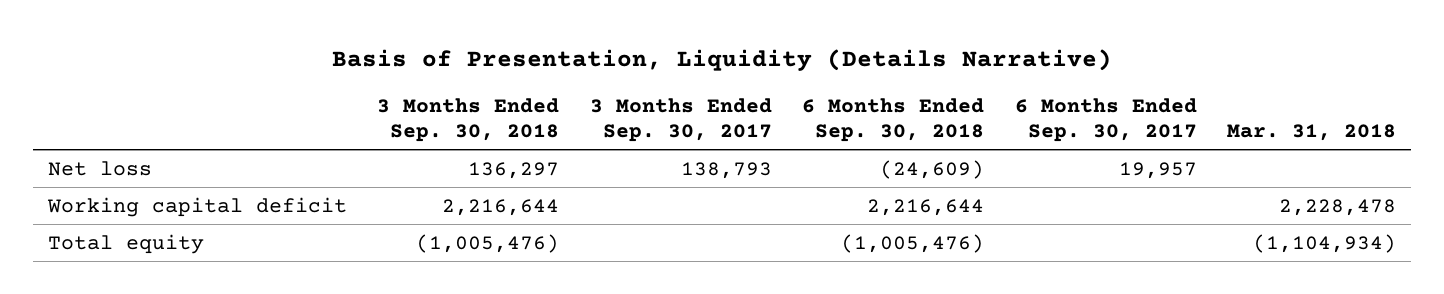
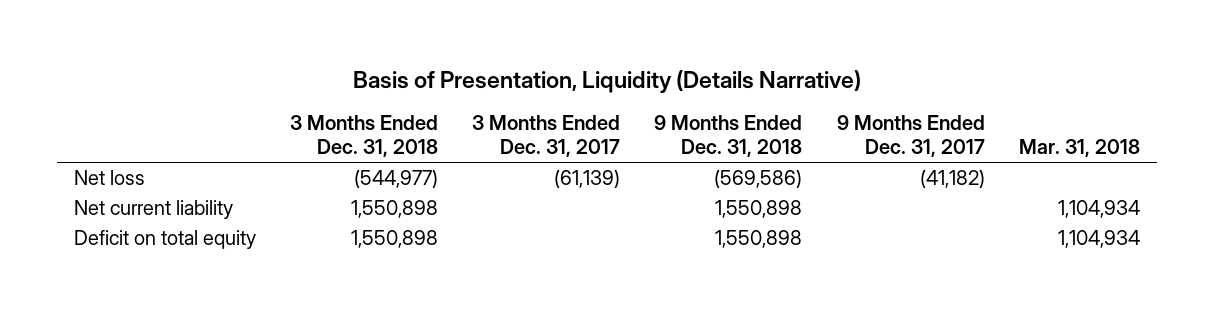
[377,98,560,142] 3 Months Ended Sep. 30, 2018 -> none
[589,98,772,142] 3 Months Ended Sep. 30, 2017 -> none
[802,98,985,142] 6 Months Ended Sep. 30, 2018 -> none
[1014,98,1197,142] 6 Months Ended Sep. 30, 2017 -> none
none -> [290,115,439,158] 3 Months Ended Dec. 31, 2018
none -> [472,115,621,158] 3 Months Ended Dec. 31, 2017
none -> [654,115,803,158] 9 Months Ended Dec. 31, 2018
none -> [836,115,985,158] 9 Months Ended Dec. 31, 2017
[46,196,347,217] Working capital deficit -> none
none -> [74,200,234,220] Net current liability
[47,233,204,254] Total equity -> [74,230,257,250] Deficit on total equity
[1252,233,1396,253] (1,104,934) -> [1057,230,1140,249] 1,104,934

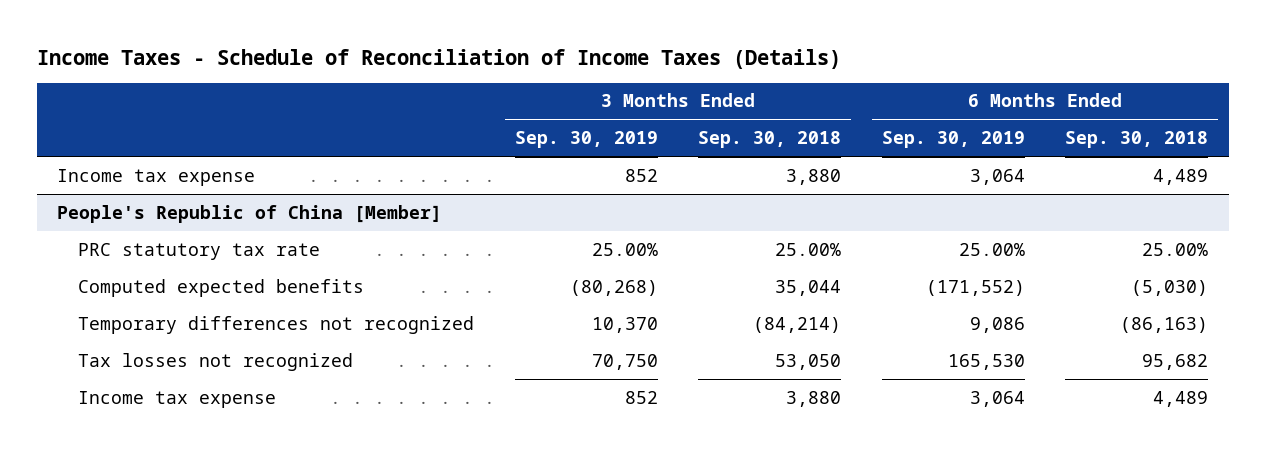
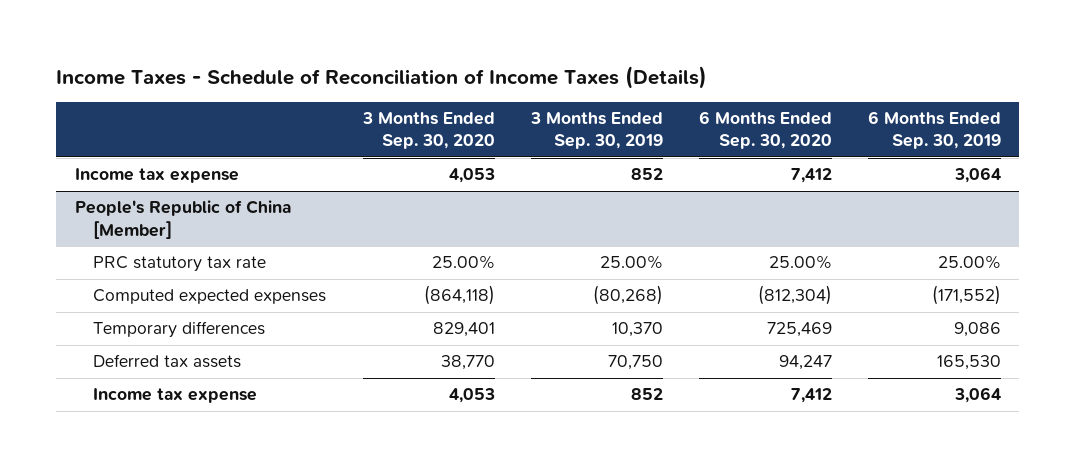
[698,131,842,149] Sep. 30, 2018 -> none
[1065,131,1209,149] Sep. 30, 2018 -> none
none -> [361,112,495,150] 3 Months Ended Sep. 30, 2020
none -> [698,111,832,150] 6 Months Ended Sep. 30, 2020
[78,278,365,297] Computed expected benefits -> [93,289,327,305] Computed expected expenses
[78,315,475,334] Temporary differences not recognized -> [93,321,266,339] Temporary differences
[78,352,354,371] Tax losses not recognized -> [93,354,242,369] Deferred tax assets

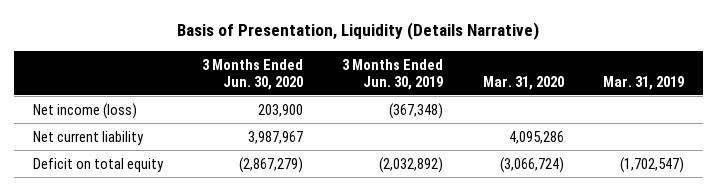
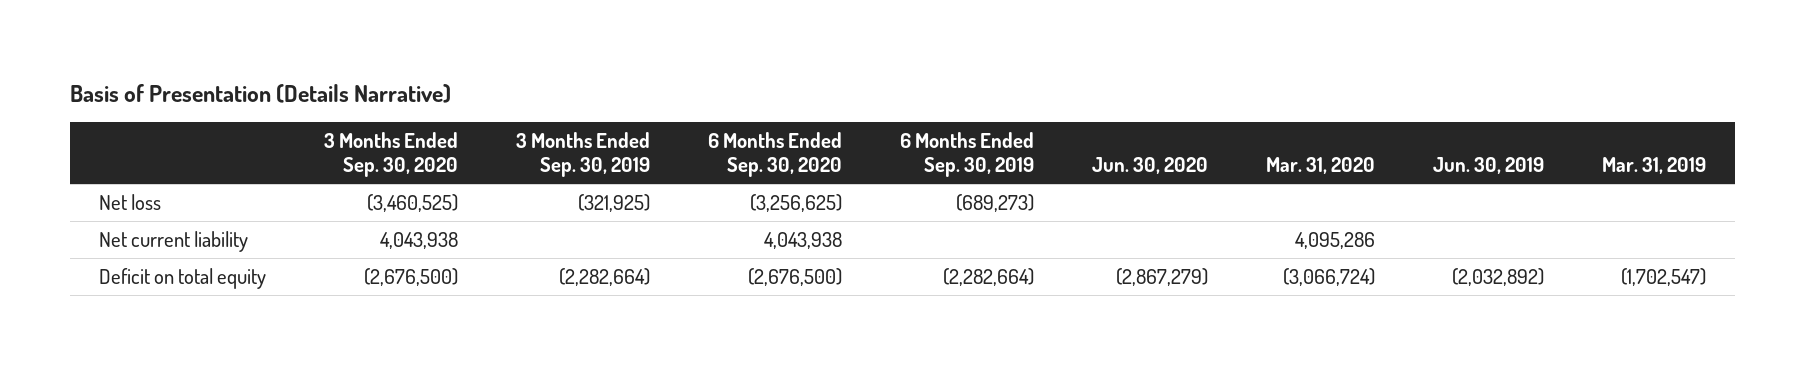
[177,22,540,41] Basis of Presentation, Liquidity (Details Narrative) -> [70,83,452,103] Basis of Presentation (Details Narrative)
[202,58,304,90] 3 Months Ended Jun. 30, 2020 -> none
[342,58,444,90] 3 Months Ended Jun. 30, 2019 -> none
none -> [324,132,459,178] 3 Months Ended Sep. 30, 2020
none -> [516,132,651,178] 3 Months Ended Sep. 30, 2019
none -> [708,132,843,178] 6 Months Ended Sep. 30, 2020
none -> [900,132,1035,178] 6 Months Ended Sep. 30, 2019
none -> [1092,157,1209,175] Jun. 30, 2020
none -> [1433,157,1545,175] Jun. 30, 2019
[33,102,138,119] Net income (loss) -> [99,193,162,210] Net loss

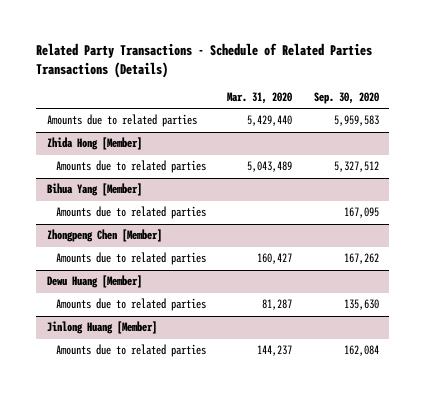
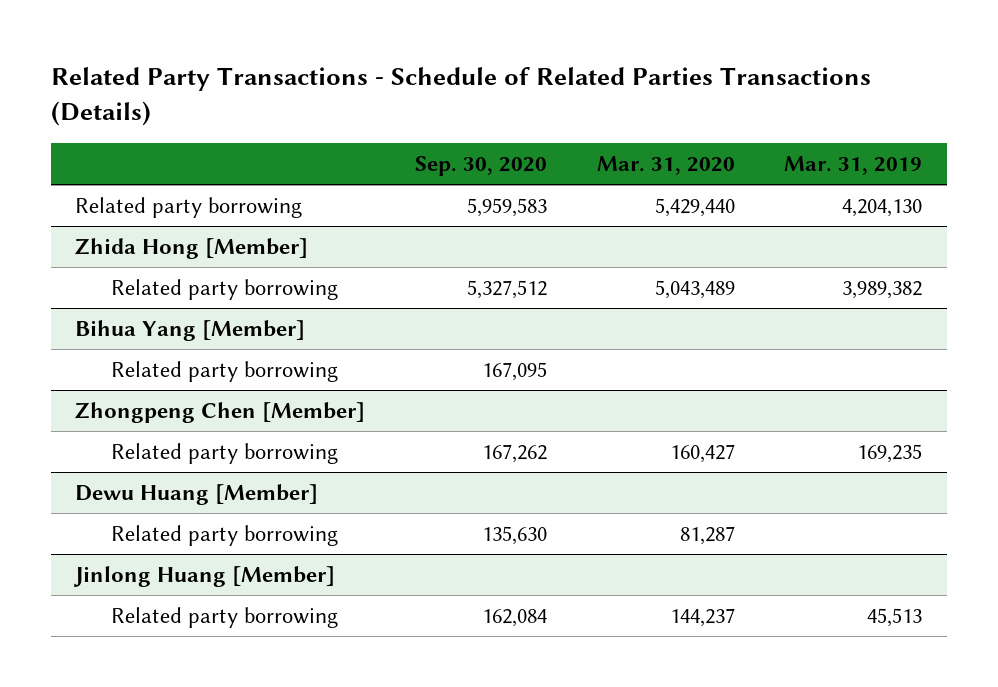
none -> [784,155,923,175] Mar. 31, 2019
[47,114,198,128] Amounts due to related parties -> [75,196,303,218] Related party borrowing
[56,160,207,174] Amounts due to related parties -> [110,278,338,300] Related party borrowing
[56,206,207,220] Amounts due to related parties -> [110,360,338,382] Related party borrowing
[56,252,207,266] Amounts due to related parties -> [110,442,338,464] Related party borrowing
[56,298,207,312] Amounts due to related parties -> [110,524,338,546] Related party borrowing
[56,344,207,358] Amounts due to related parties -> [110,606,338,628] Related party borrowing

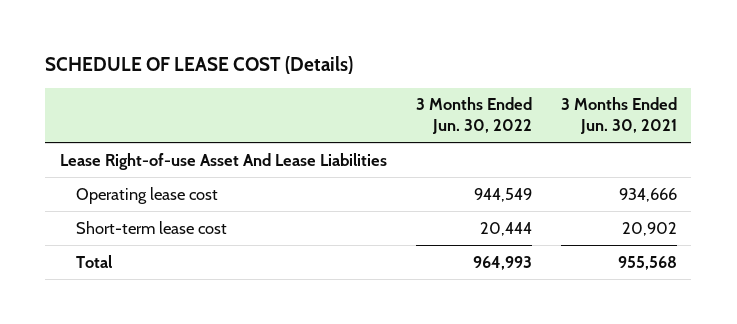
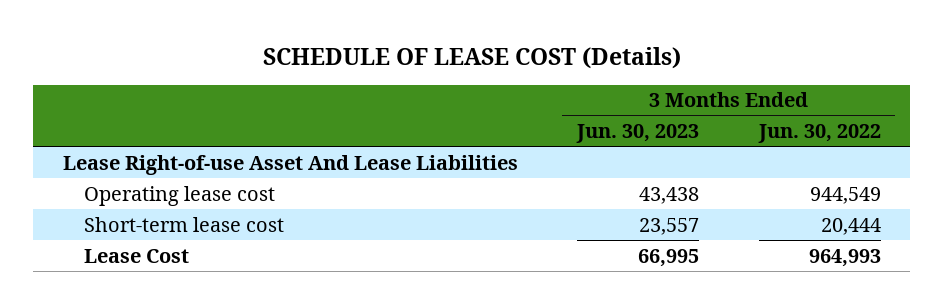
[560,97,677,135] 3 Months Ended Jun. 30, 2021 -> none
none -> [576,124,700,144] Jun. 30, 2023
[76,254,113,268] Total -> [84,248,190,263] Lease Cost

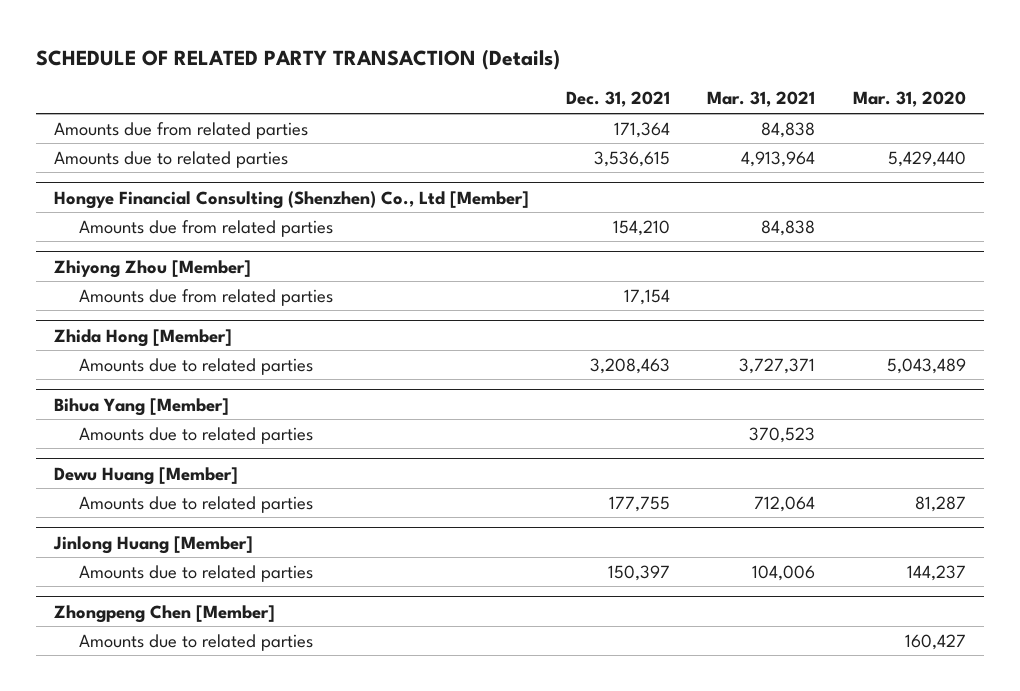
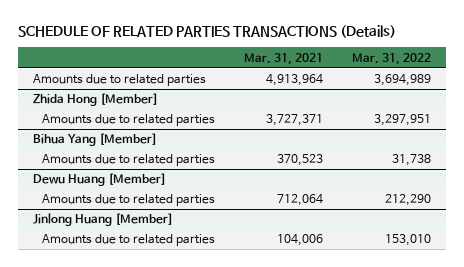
[35,48,560,70] SCHEDULE OF RELATED PARTY TRANSACTION (Details) -> [17,24,396,38] SCHEDULE OF RELATED PARTIES TRANSACTIONS (Details)
[566,91,671,108] Dec. 31, 2021 -> none
[852,91,966,108] Mar. 31, 2020 -> none
none -> [352,52,432,65] Mar. 31, 2022
[54,121,309,139] Amounts due from related parties -> none
[54,190,530,209] Hongye Financial Consulting (Shenzhen) Co., Ltd [Member] -> none
[79,219,334,237] Amounts due from related parties -> none
[54,259,252,278] Zhiyong Zhou [Member] -> none
[79,288,334,306] Amounts due from related parties -> none
[54,604,276,623] Zhongpeng Chen [Member] -> none
[79,633,314,651] Amounts due to related parties -> none

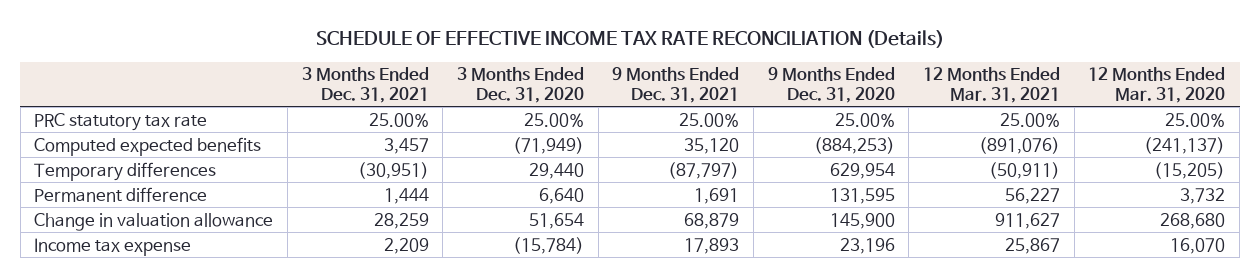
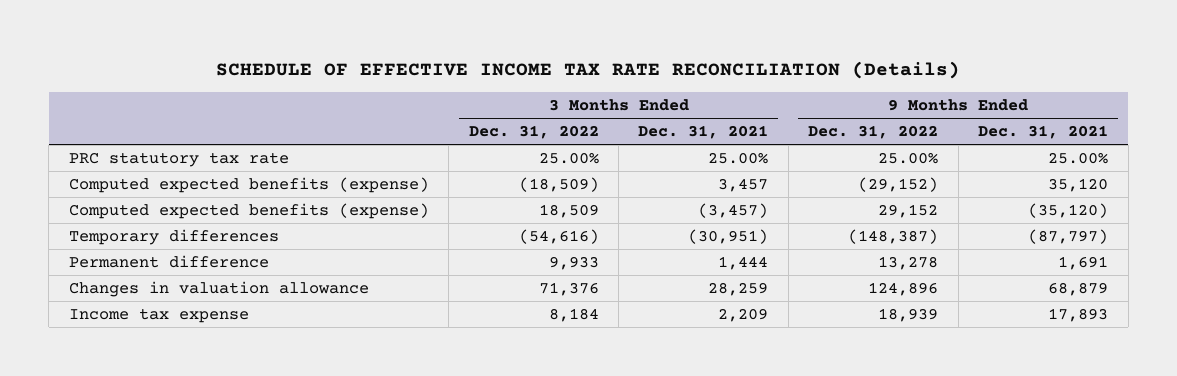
[456,67,584,103] 3 Months Ended Dec. 31, 2020 -> none
[767,67,895,103] 9 Months Ended Dec. 31, 2020 -> none
[923,67,1061,103] 12 Months Ended Mar. 31, 2021 -> none
[1088,67,1226,103] 12 Months Ended Mar. 31, 2020 -> none
none -> [468,125,599,140] Dec. 31, 2022
none -> [808,125,939,140] Dec. 31, 2022
[34,136,262,156] Computed expected benefits -> [68,177,429,194] Computed expected benefits (expense)
none -> [68,203,429,220] Computed expected benefits (expense)
[34,212,274,231] Change in valuation allowance -> [68,281,369,298] Changes in valuation allowance

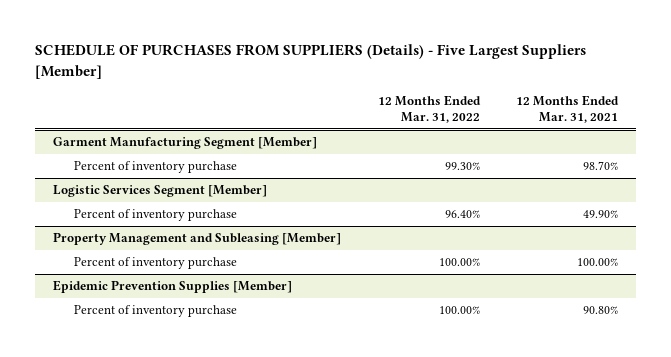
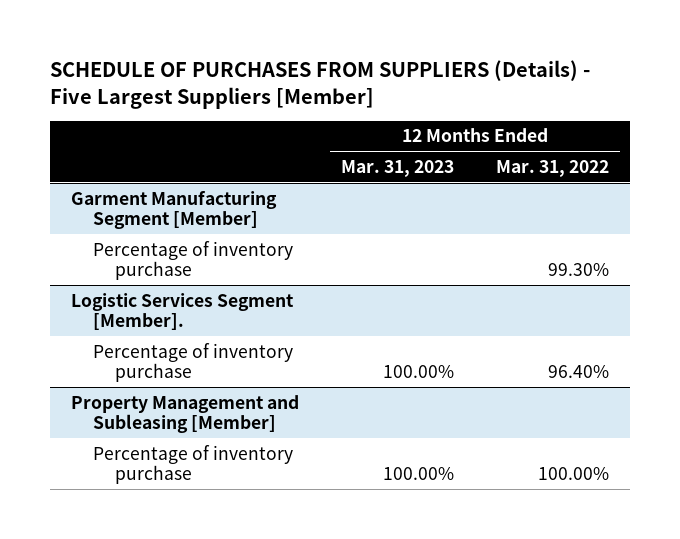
[516,95,620,124] 12 Months Ended Mar. 31, 2021 -> none
none -> [340,159,454,177] Mar. 31, 2023
[74,161,238,174] Percent of inventory purchase -> [92,240,293,281] Percentage of inventory purchase
[53,185,268,198] Logistic Services Segment [Member] -> [70,292,294,331] Logistic Services Segment [Member].
[74,209,238,222] Percent of inventory purchase -> [92,342,293,383] Percentage of inventory purchase
[53,280,293,294] Epidemic Prevention Supplies [Member] -> none
[74,305,238,318] Percent of inventory purchase -> none
[74,257,238,270] Percent of inventory purchase -> [92,444,293,485] Percentage of inventory purchase

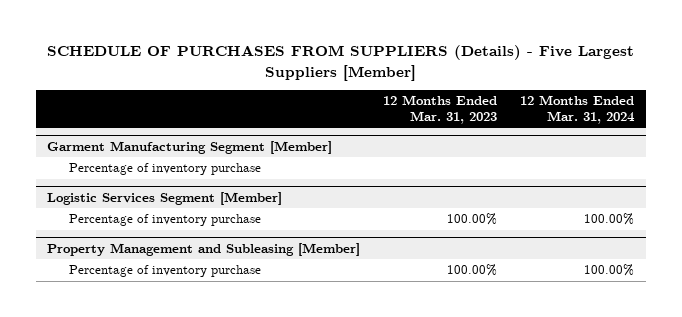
[496,159,610,177] Mar. 31, 2022 -> none
none -> [520,95,636,124] 12 Months Ended Mar. 31, 2024
[70,292,294,331] Logistic Services Segment [Member]. -> [47,192,283,206] Logistic Services Segment [Member]

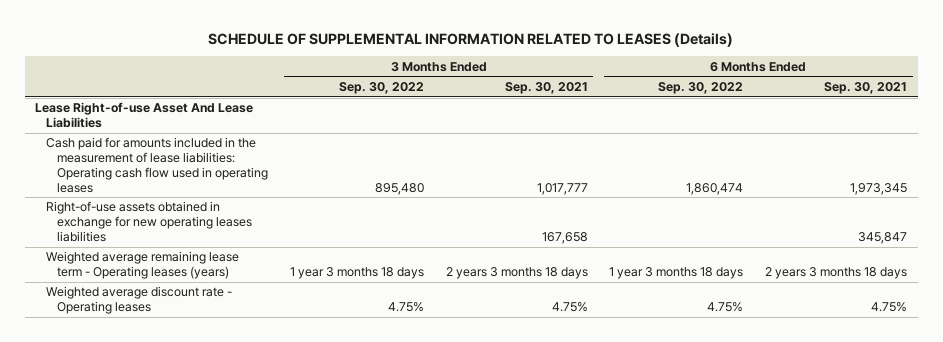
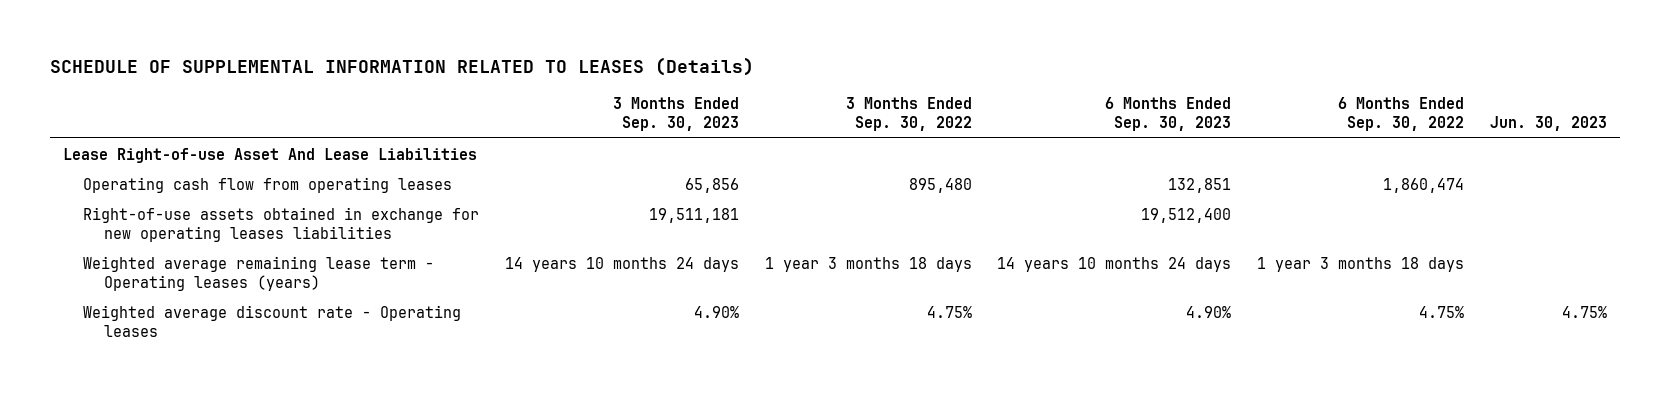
[504,81,588,94] Sep. 30, 2021 -> none
[824,81,908,94] Sep. 30, 2021 -> none
none -> [613,97,740,131] 3 Months Ended Sep. 30, 2023
none -> [1105,97,1232,131] 6 Months Ended Sep. 30, 2023
none -> [1489,115,1607,131] Jun. 30, 2023
[46,137,269,193] Cash paid for amounts included in the measurement of lease liabilities: Operating cash flow used in operating leases -> [83,176,453,193] Operating cash flow from operating leases

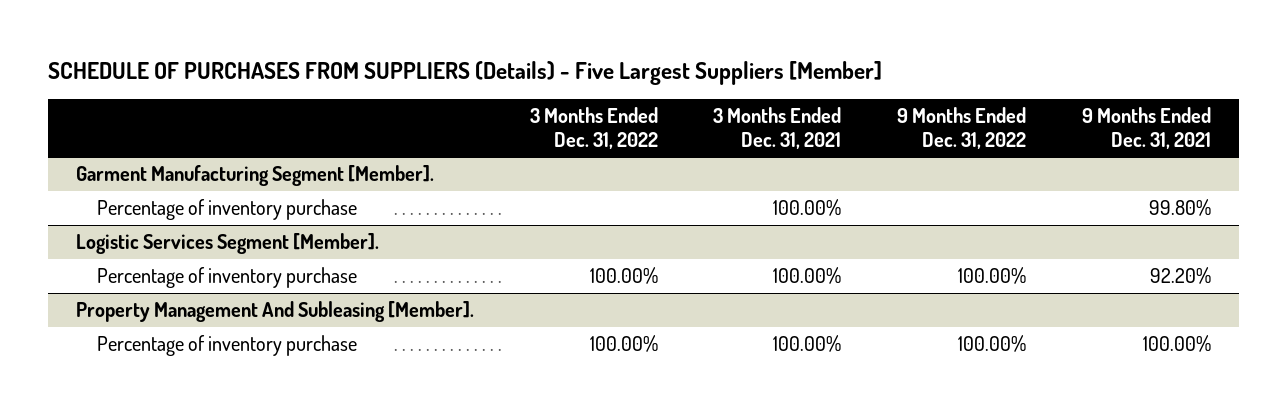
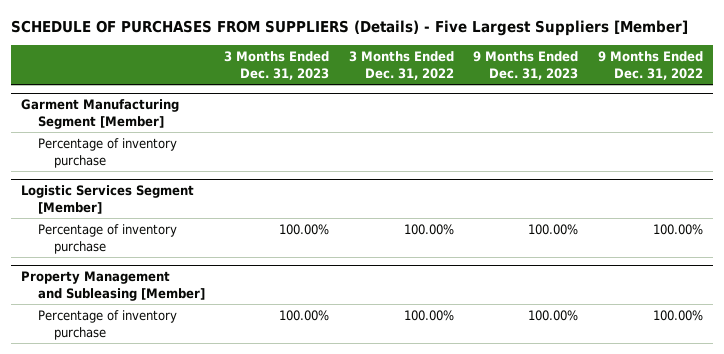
[713,106,842,149] 3 Months Ended Dec. 31, 2021 -> none
[1082,106,1212,149] 9 Months Ended Dec. 31, 2021 -> none
none -> [224,51,330,80] 3 Months Ended Dec. 31, 2023
none -> [473,51,579,80] 9 Months Ended Dec. 31, 2023
[75,165,434,187] Garment Manufacturing Segment [Member]. -> [21,99,180,129] Garment Manufacturing Segment [Member]
[75,233,379,255] Logistic Services Segment [Member]. -> [21,185,195,214] Logistic Services Segment [Member]
[75,301,474,323] Property Management And Subleasing [Member]. -> [21,271,205,301] Property Management and Subleasing [Member]

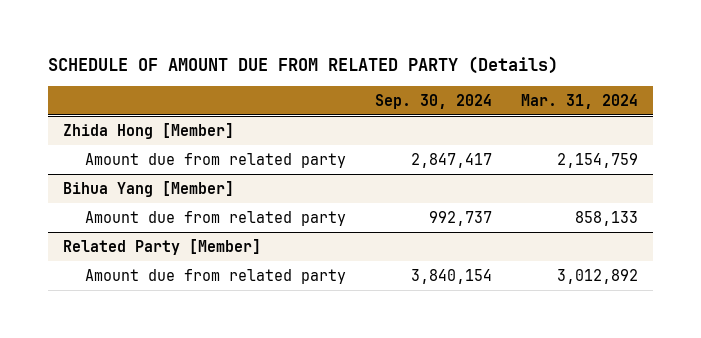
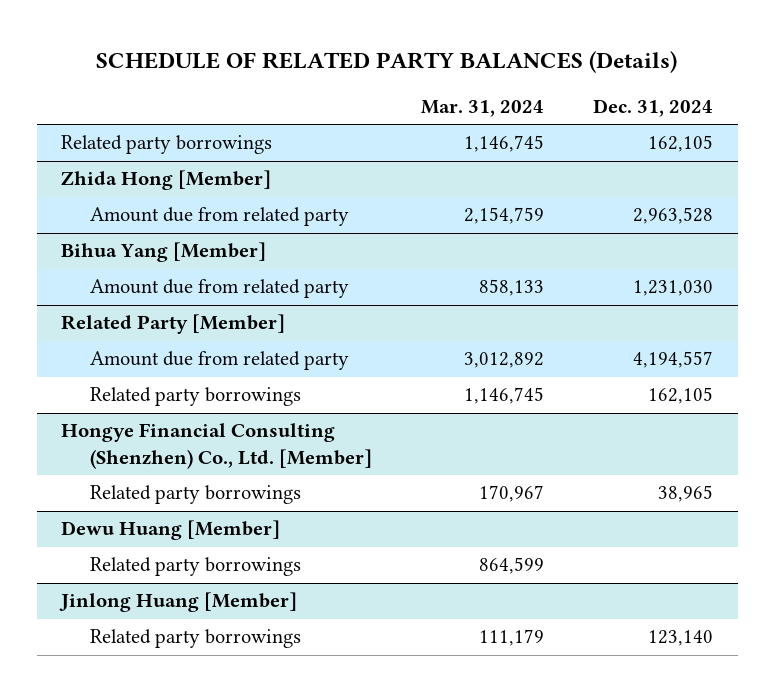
[47,55,558,74] SCHEDULE OF AMOUNT DUE FROM RELATED PARTY (Details) -> [96,51,678,74] SCHEDULE OF RELATED PARTY BALANCES (Details)
[374,93,492,109] Sep. 30, 2024 -> none
none -> [593,99,714,118] Dec. 31, 2024
none -> [61,135,273,155] Related party borrowings
none -> [90,387,302,407] Related party borrowings
none -> [61,423,373,469] Hongye Financial Consulting (Shenzhen) Co., Ltd. [Member]
none -> [90,485,302,505] Related party borrowings
none -> [61,520,281,541] Dewu Huang [Member]
none -> [90,557,302,577] Related party borrowings
none -> [59,592,298,613] Jinlong Huang [Member]
none -> [90,629,302,649] Related party borrowings

